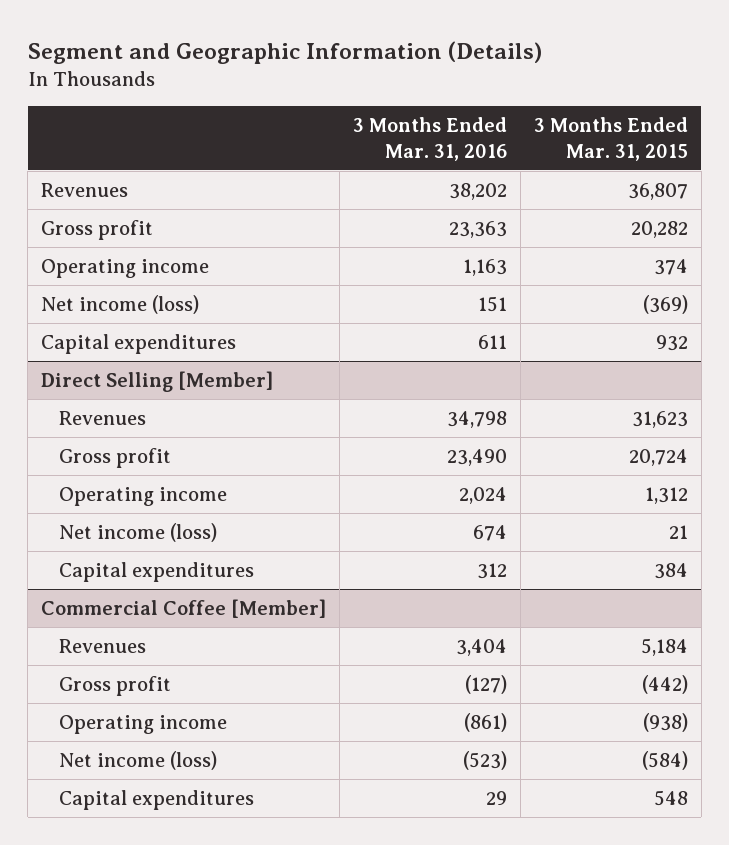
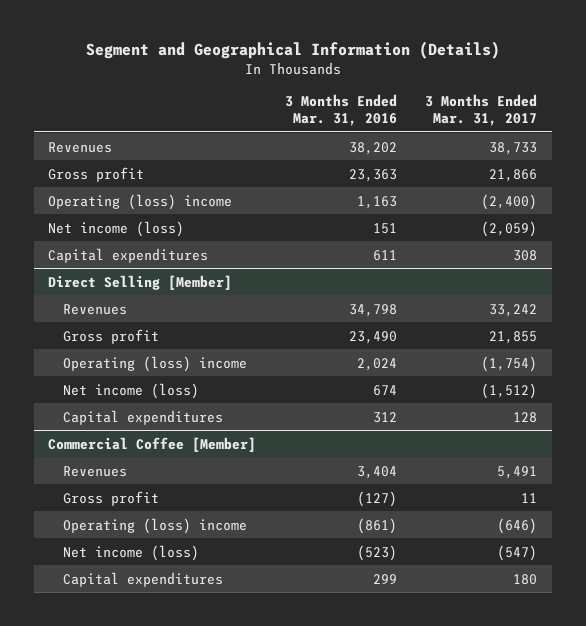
[27,40,542,64] Segment and Geographic Information (Details) -> [85,41,500,60] Segment and Geographical Information (Details)
[533,116,688,161] 3 Months Ended Mar. 31, 2015 -> none
none -> [425,94,538,126] 3 Months Ended Mar. 31, 2017
[41,258,210,278] Operating income -> [48,193,233,210] Operating (loss) income
[58,486,227,506] Operating income -> [62,355,247,372] Operating (loss) income
[58,714,227,734] Operating income -> [62,517,247,534] Operating (loss) income
[486,790,508,805] 29 -> [372,573,397,584] 299

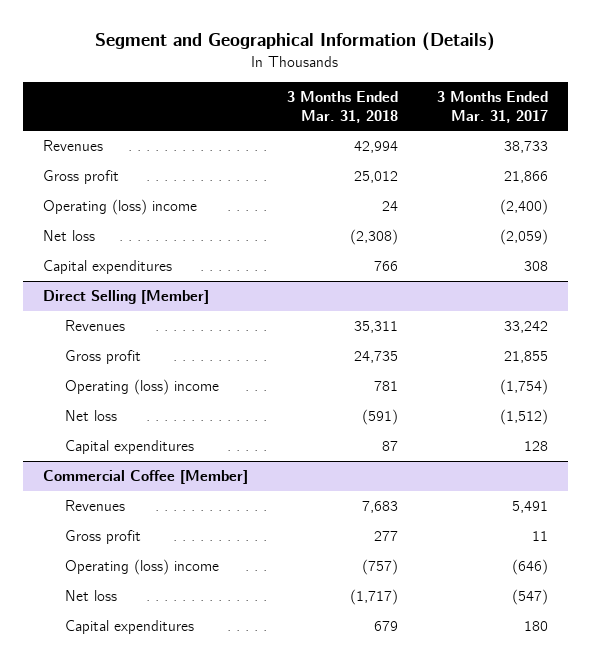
[284,94,397,126] 3 Months Ended Mar. 31, 2016 -> none
none -> [286,90,398,123] 3 Months Ended Mar. 31, 2018
[48,220,185,237] Net income (loss) -> [42,229,95,241] Net loss
[62,382,199,399] Net income (loss) -> [65,409,118,421] Net loss
[62,544,199,561] Net income (loss) -> [65,589,118,601] Net loss

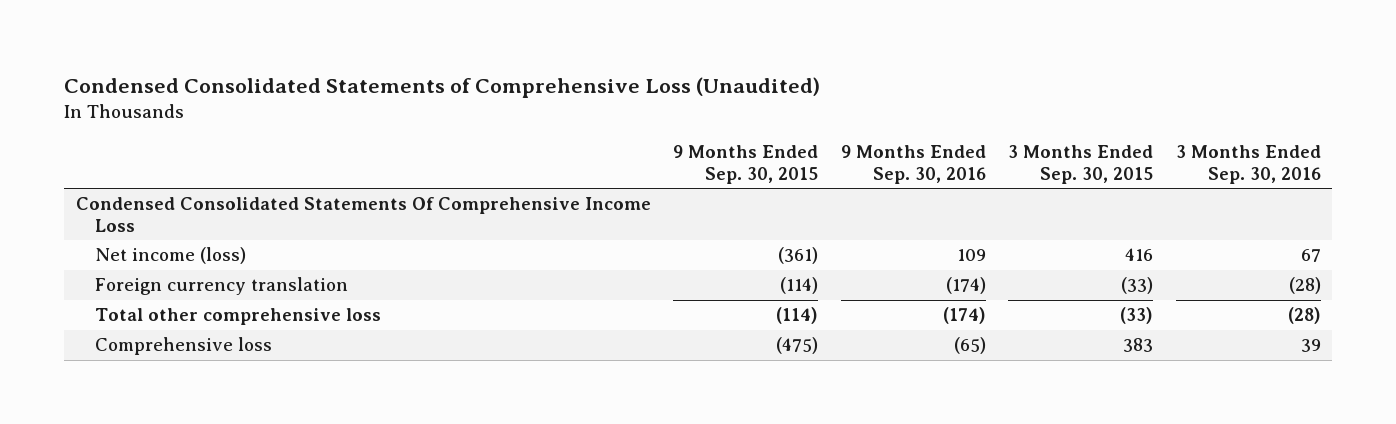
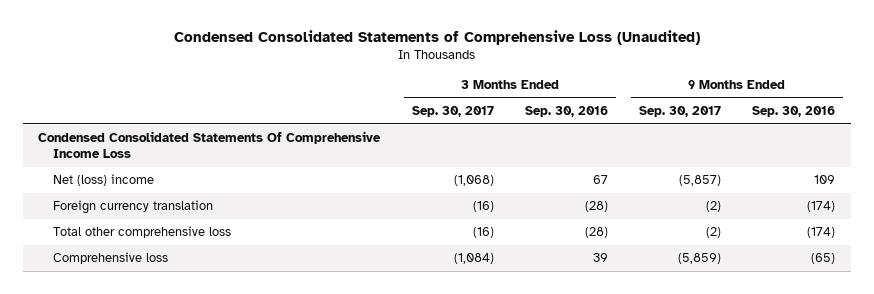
[673,145,819,184] 9 Months Ended Sep. 30, 2015 -> none
[1008,145,1154,184] 3 Months Ended Sep. 30, 2015 -> none
none -> [411,105,494,117] Sep. 30, 2017
none -> [639,105,722,117] Sep. 30, 2017
[94,247,246,265] Net income (loss) -> [52,174,154,187] Net (loss) income

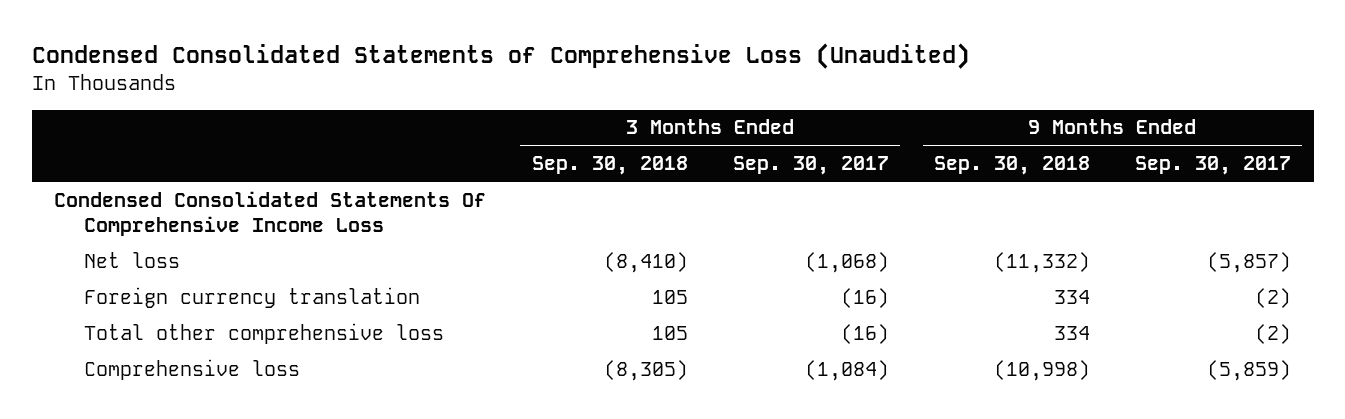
[524,105,608,117] Sep. 30, 2016 -> none
[752,105,836,117] Sep. 30, 2016 -> none
none -> [531,156,688,176] Sep. 30, 2018
none -> [933,156,1090,176] Sep. 30, 2018
[52,174,154,187] Net (loss) income -> [84,251,181,268] Net loss

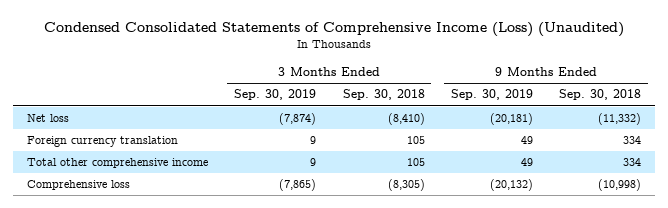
[31,42,970,69] Condensed Consolidated Statements of Comprehensive Loss (Unaudited) -> [44,22,625,38] Condensed Consolidated Statements of Comprehensive Income (Loss) (Unaudited)
[732,156,889,176] Sep. 30, 2017 -> none
[1134,156,1291,176] Sep. 30, 2017 -> none
none -> [234,89,317,101] Sep. 30, 2019
none -> [450,89,533,101] Sep. 30, 2019
[54,190,487,237] Condensed Consolidated Statements Of Comprehensive Income Loss -> none
[84,322,445,344] Total other comprehensive loss -> [26,158,208,169] Total other comprehensive income

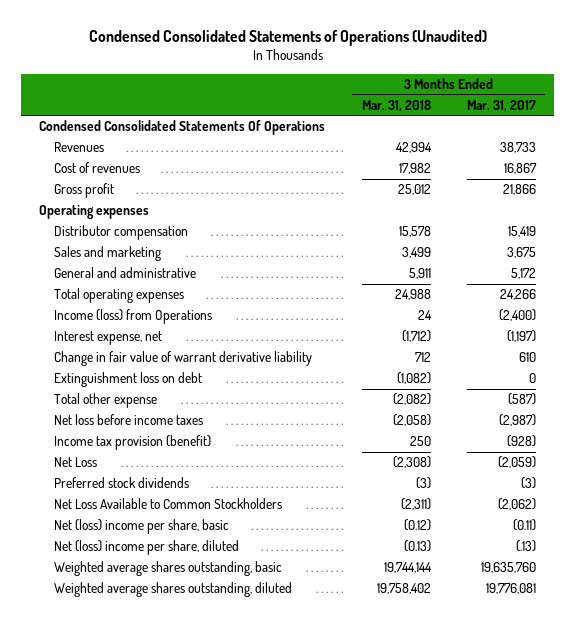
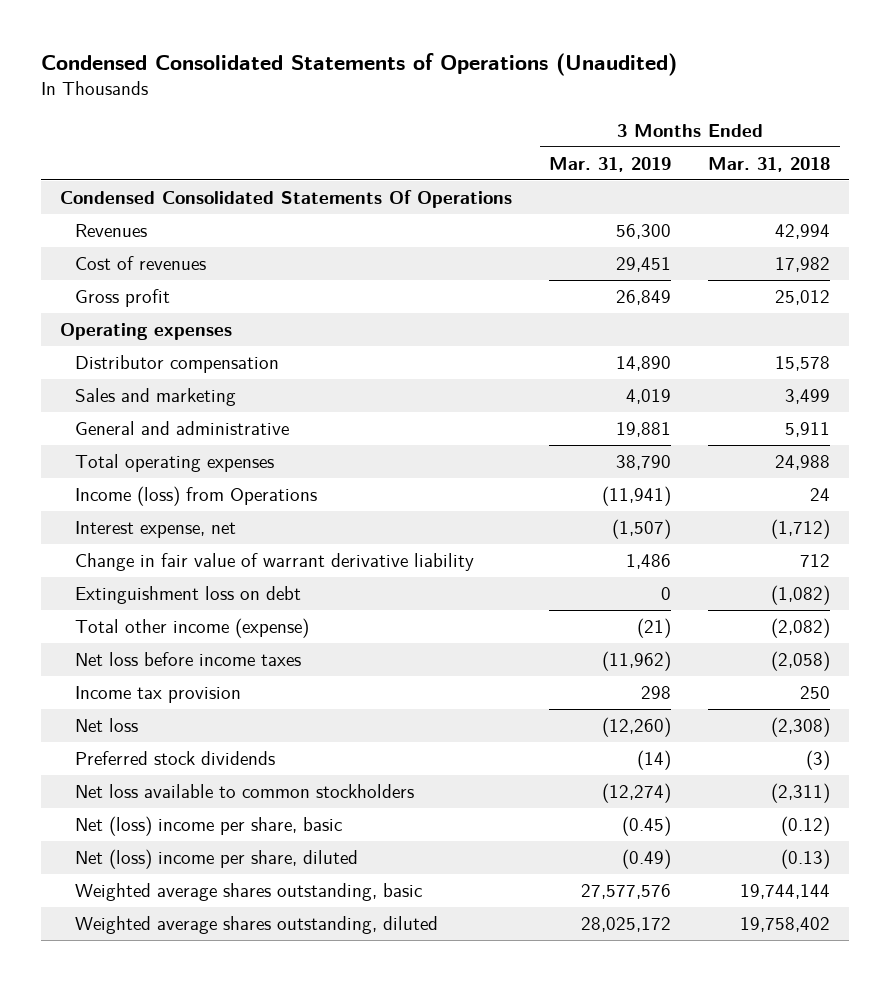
[466,99,536,112] Mar. 31, 2017 -> none
none -> [549,156,672,172] Mar. 31, 2019
[53,393,157,409] Total other expense -> [75,618,310,639] Total other income (expense)
[53,435,211,451] Income tax provision (benefit) -> [75,686,242,704] Income tax provision
[53,457,97,468] Net Loss -> [75,718,139,733] Net loss
[53,498,282,510] Net Loss Available to Common Stockholders -> [75,784,415,799] Net loss available to common stockholders

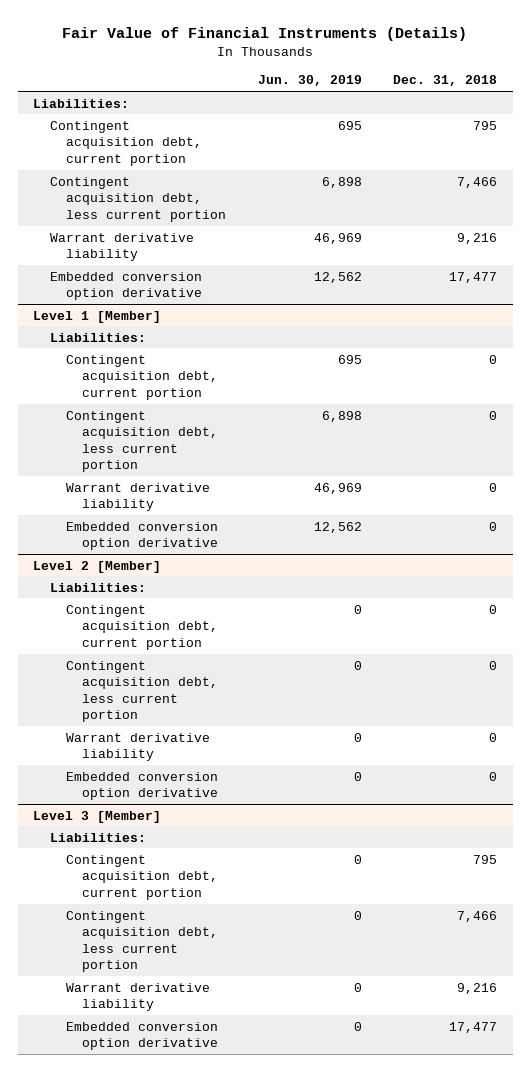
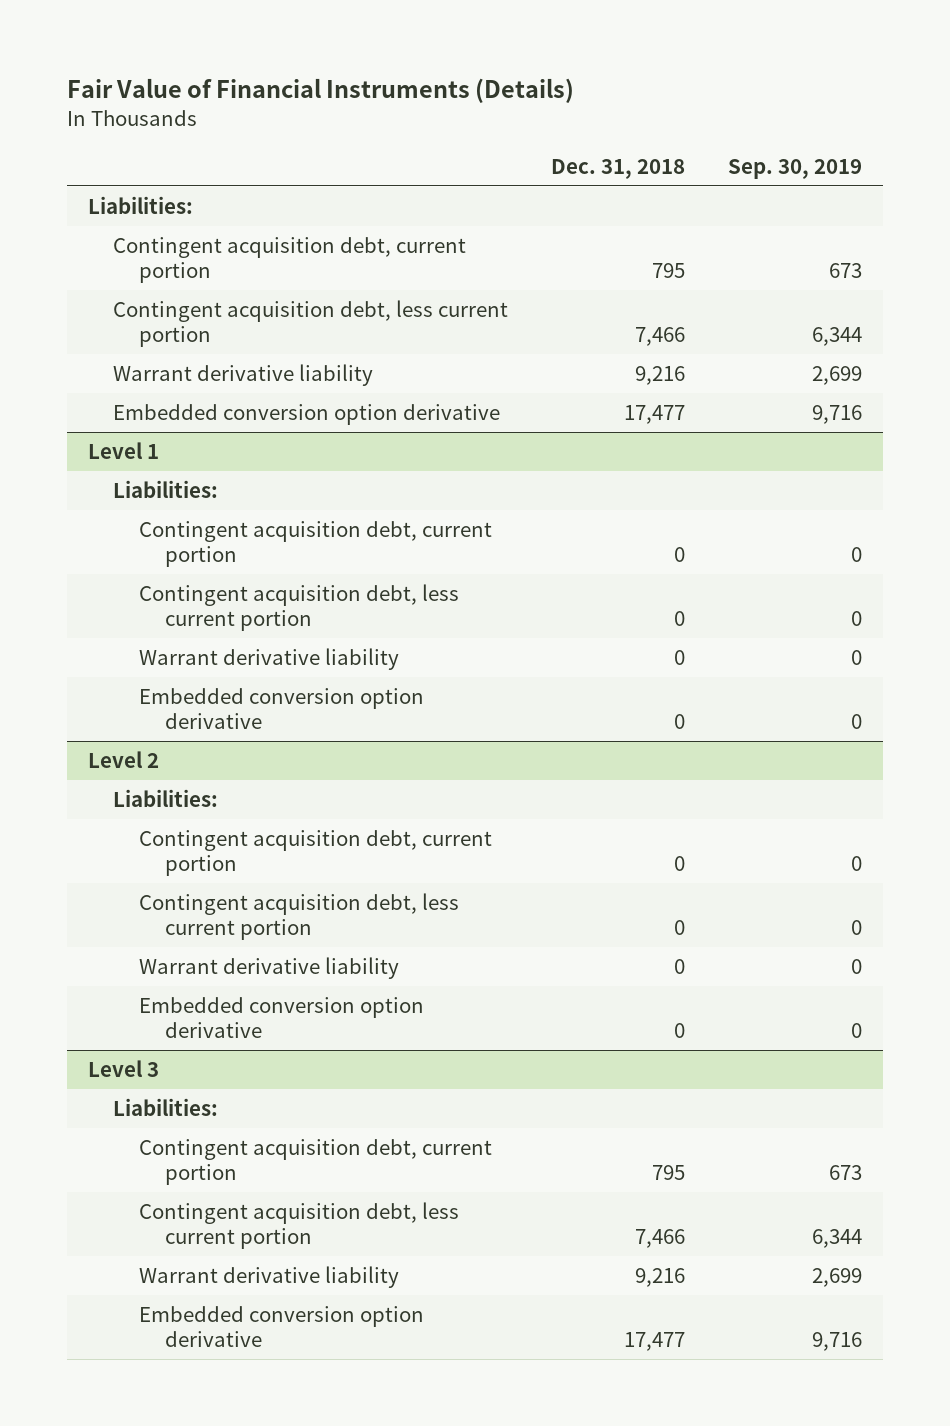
[257,75,362,87] Jun. 30, 2019 -> none
none -> [727,158,862,179] Sep. 30, 2019
[33,310,162,323] Level 1 [Member] -> [87,442,159,460] Level 1
[33,560,162,573] Level 2 [Member] -> [87,751,159,769] Level 2
[33,810,162,823] Level 3 [Member] -> [87,1060,159,1078] Level 3

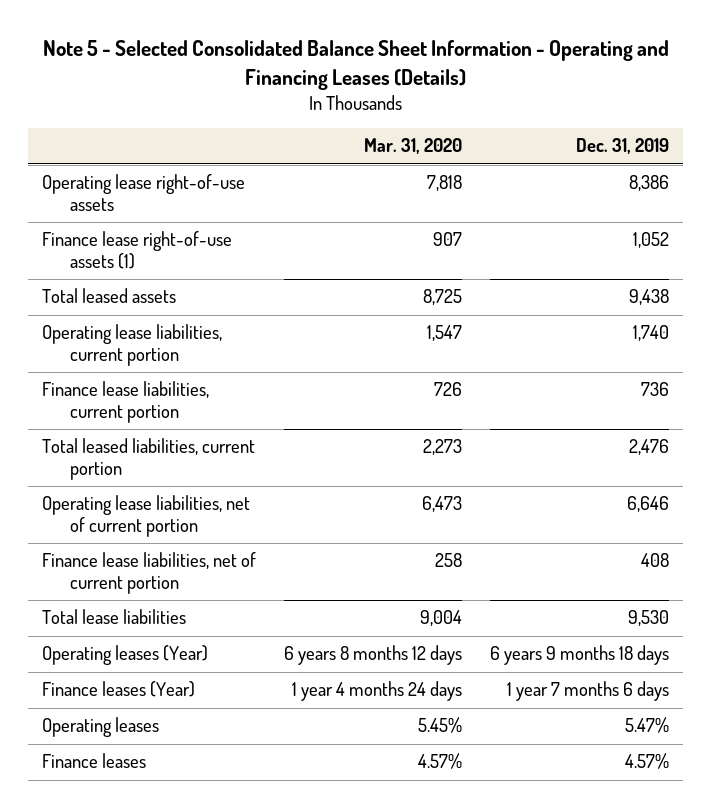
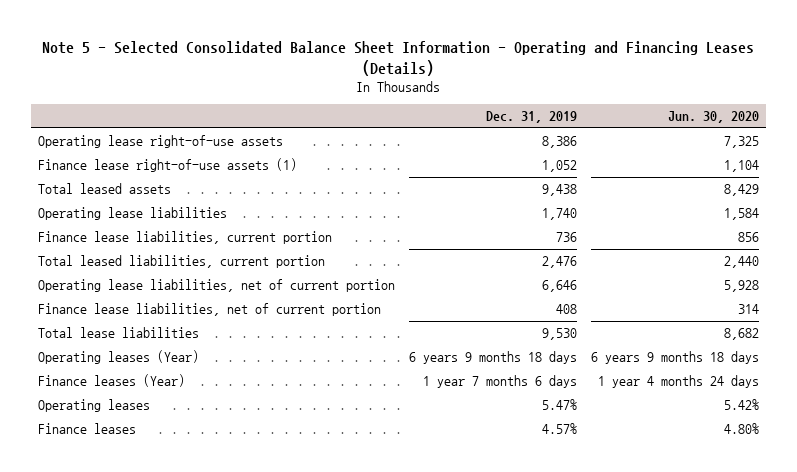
[364,138,463,155] Mar. 31, 2020 -> none
none -> [668,111,760,124] Jun. 30, 2020
[41,324,222,366] Operating lease liabilities, current portion -> [37,207,227,221] Operating lease liabilities

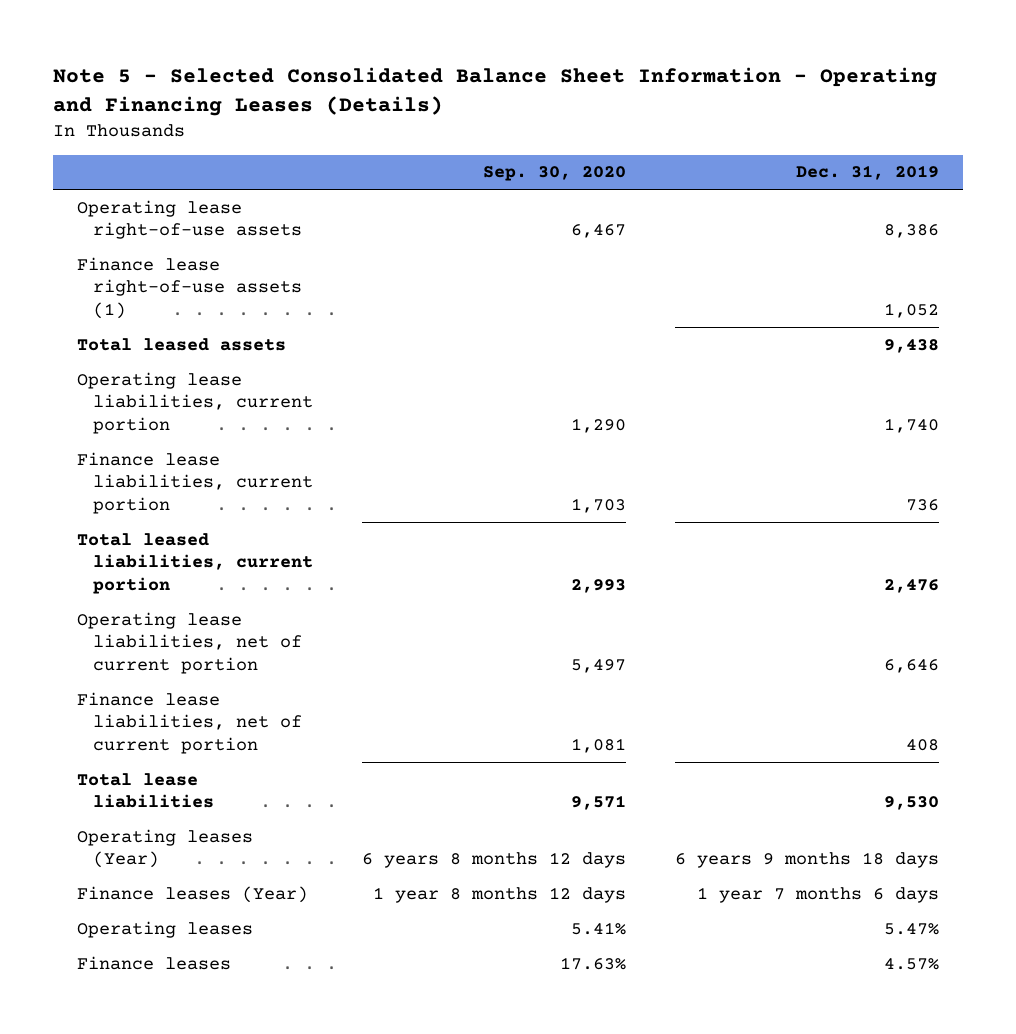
[668,111,760,124] Jun. 30, 2020 -> none
none -> [482,166,626,182] Sep. 30, 2020
[37,207,227,221] Operating lease liabilities -> [77,371,313,434] Operating lease liabilities, current portion

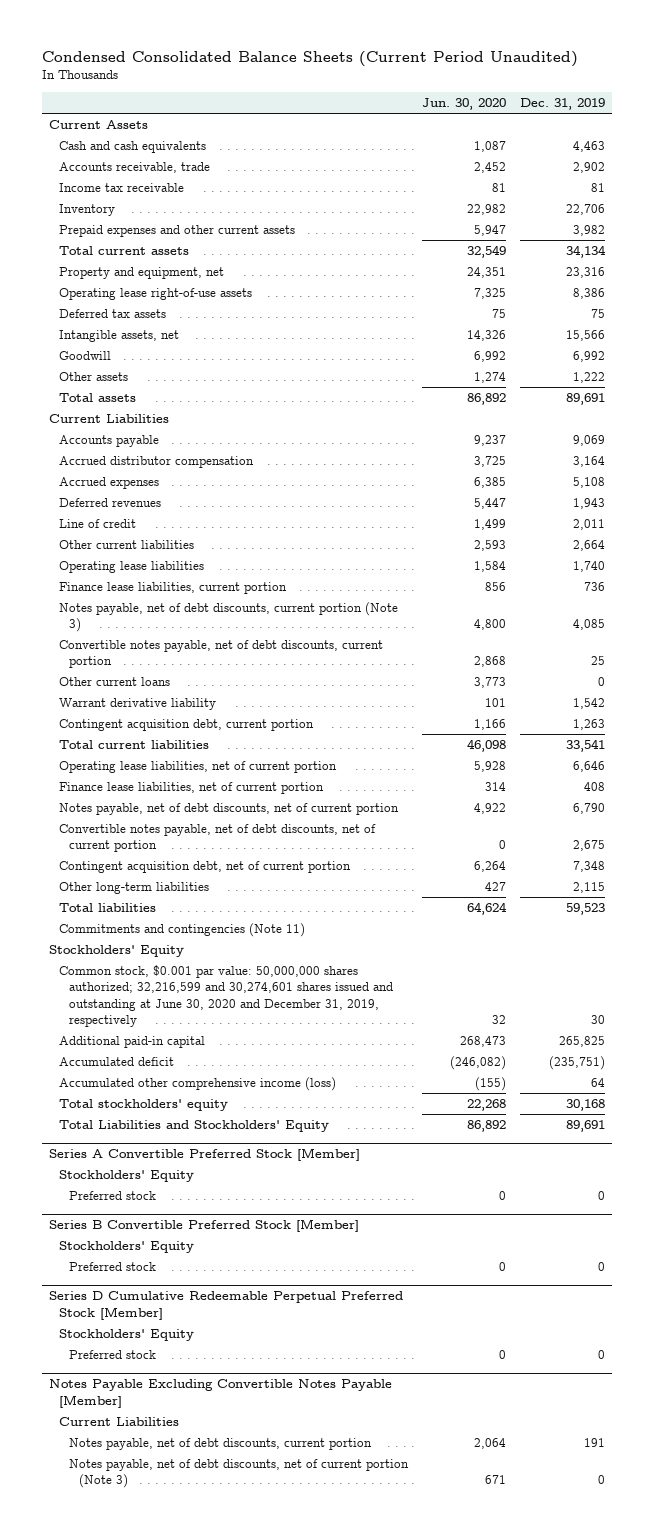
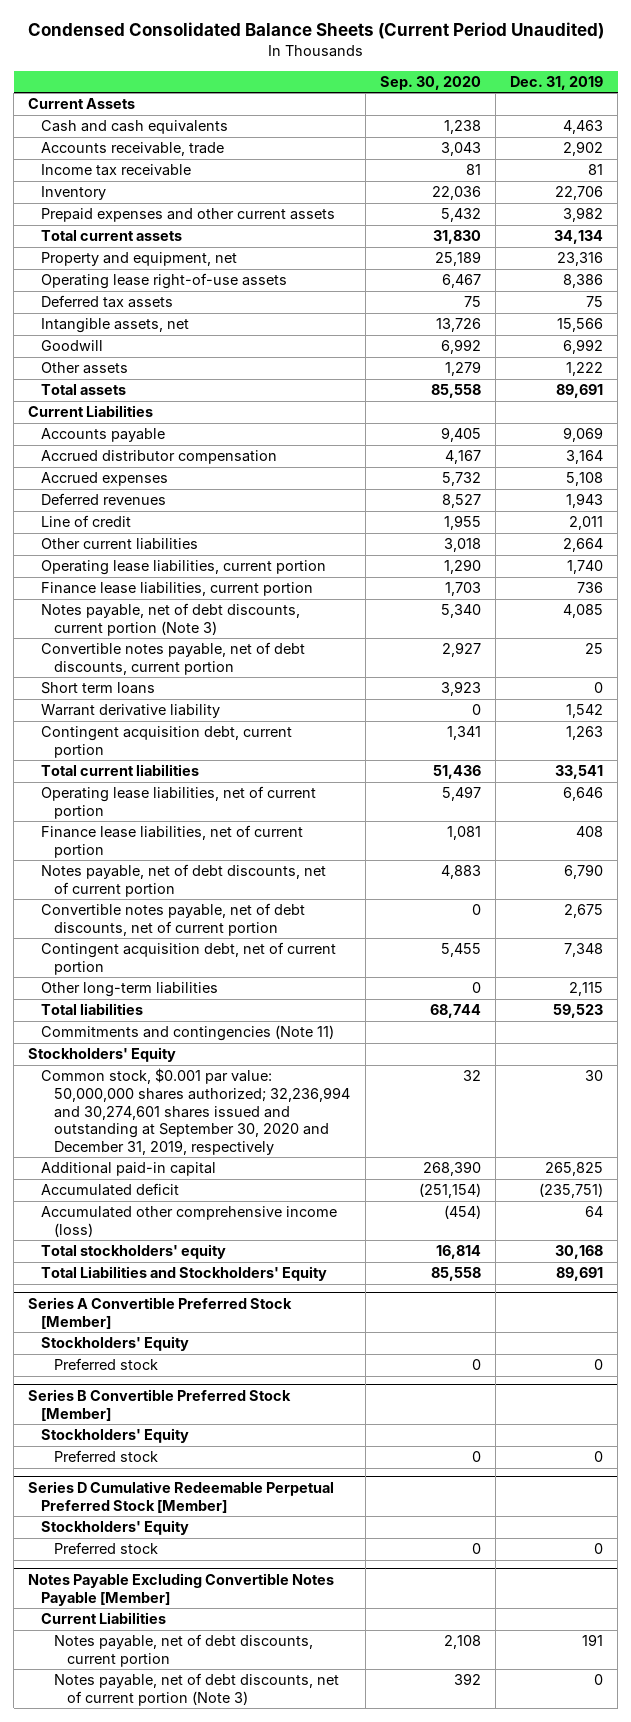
[421,98,506,111] Jun. 30, 2020 -> none
none -> [379,75,481,90] Sep. 30, 2020
[59,560,205,573] Operating lease liabilities -> [41,560,327,576] Operating lease liabilities, current portion
[59,676,171,686] Other current loans -> [41,682,156,695] Short term loans
[59,964,393,1028] Common stock, $0.001 par value: 50,000,000 shares authorized; 32,216,599 and 30,274,601 shares issued and outstanding at June 30, 2020 and December 31, 2019, respectively -> [41,1068,351,1155] Common stock, $0.001 par value: 50,000,000 shares authorized; 32,236,994 and 30,274,601 shares issued and outstanding at September 30, 2020 and December 31, 2019, respectively

